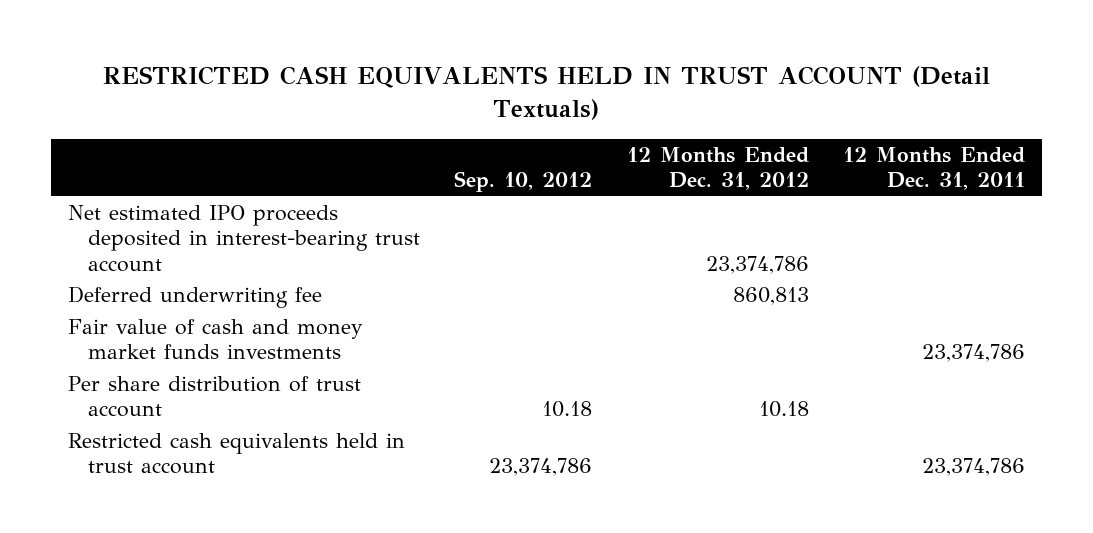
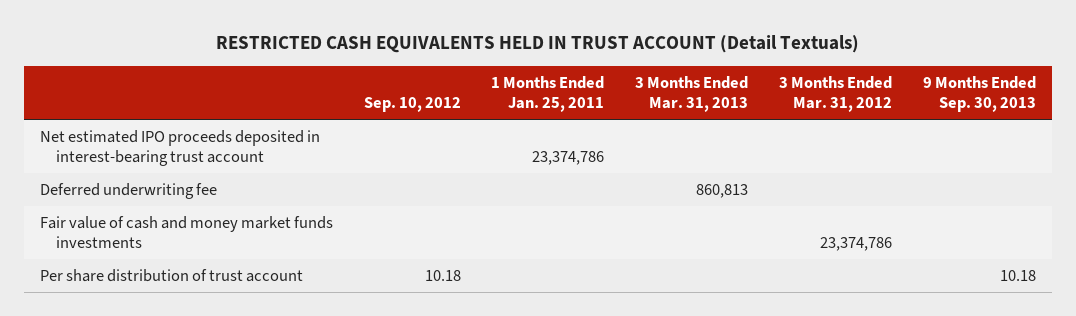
[626,146,809,191] 12 Months Ended Dec. 31, 2012 -> none
[842,146,1025,191] 12 Months Ended Dec. 31, 2011 -> none
none -> [491,75,605,113] 1 Months Ended Jan. 25, 2011
none -> [635,75,749,113] 3 Months Ended Mar. 31, 2013
none -> [779,75,893,113] 3 Months Ended Mar. 31, 2012
none -> [923,75,1037,113] 9 Months Ended Sep. 30, 2013
[67,433,405,475] Restricted cash equivalents held in trust account -> none

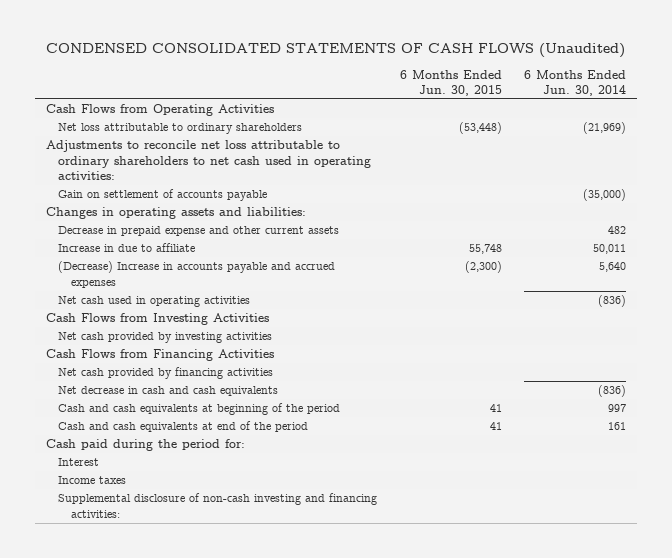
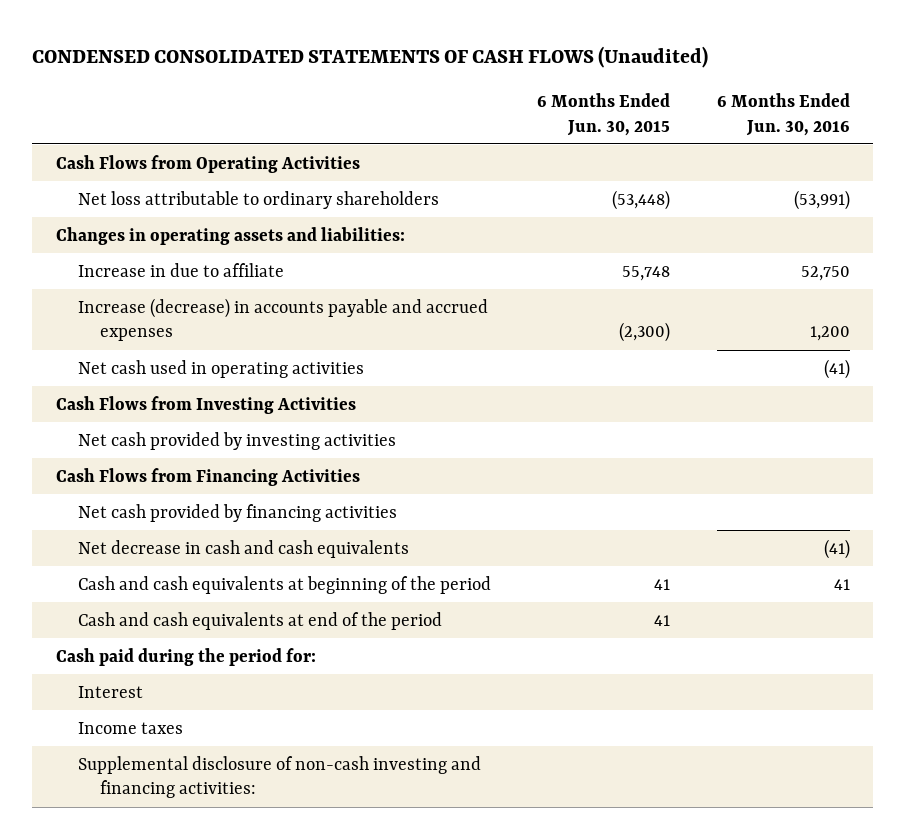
[524,69,627,96] 6 Months Ended Jun. 30, 2014 -> none
none -> [716,92,850,136] 6 Months Ended Jun. 30, 2016
[45,140,372,180] Adjustments to reconcile net loss attributable to ordinary shareholders to net cash used in operating activities: -> none
[58,189,268,202] Gain on settlement of accounts payable -> none
[58,226,340,237] Decrease in prepaid expense and other current assets -> none
[58,261,336,288] (Decrease) Increase in accounts payable and accrued expenses -> [77,297,488,342] Increase (decrease) in accounts payable and accrued expenses

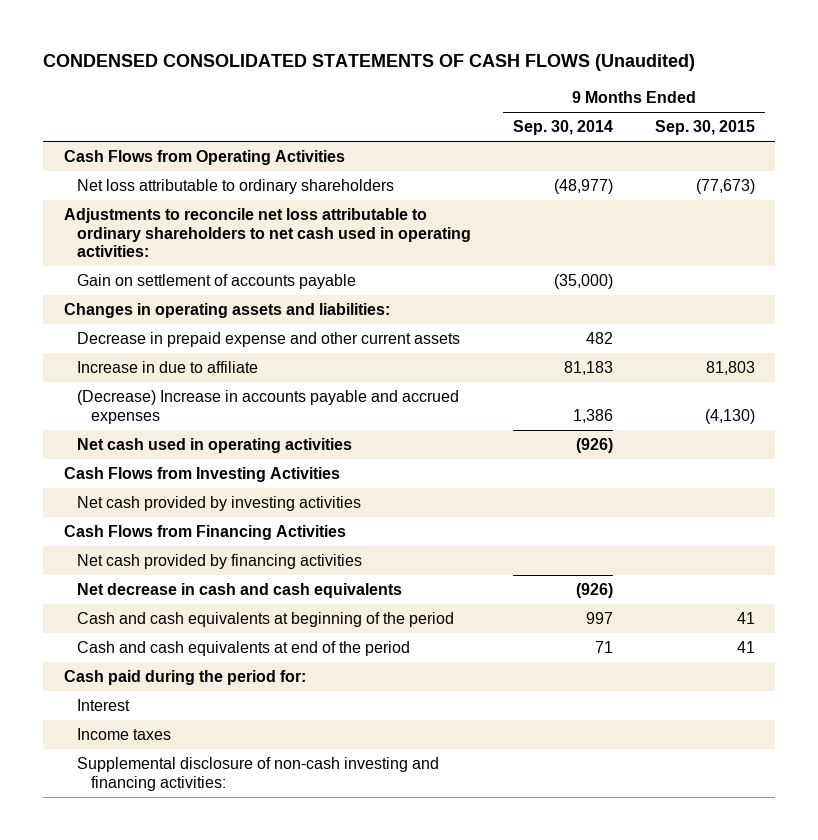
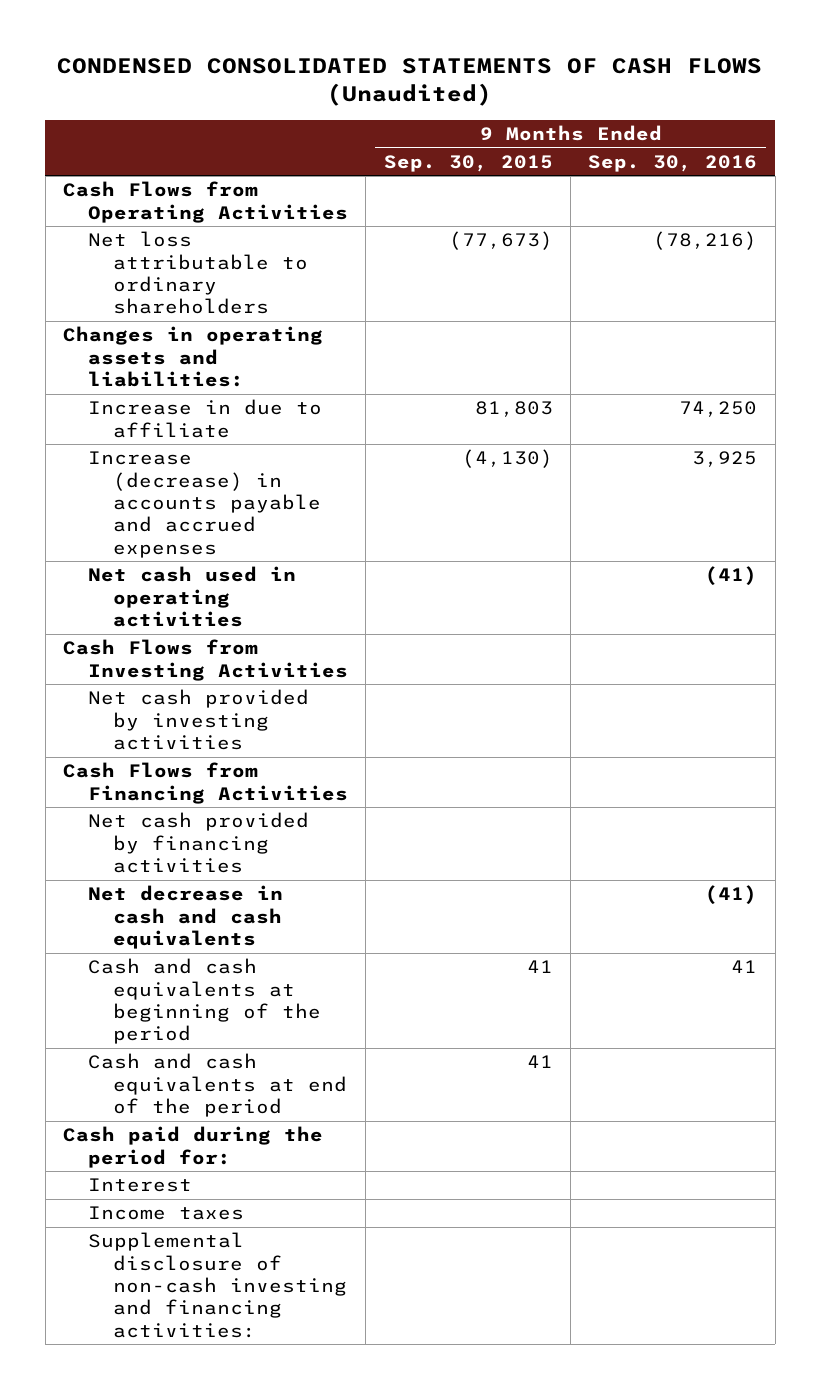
[513,120,614,136] Sep. 30, 2014 -> none
none -> [588,154,758,172] Sep. 30, 2016
[63,207,472,258] Adjustments to reconcile net loss attributable to ordinary shareholders to net cash used in operating activities: -> none
[77,273,357,289] Gain on settlement of accounts payable -> none
[77,331,461,347] Decrease in prepaid expense and other current assets -> none
[77,389,460,424] (Decrease) Increase in accounts payable and accrued expenses -> [88,451,322,558] Increase (decrease) in accounts payable and accrued expenses

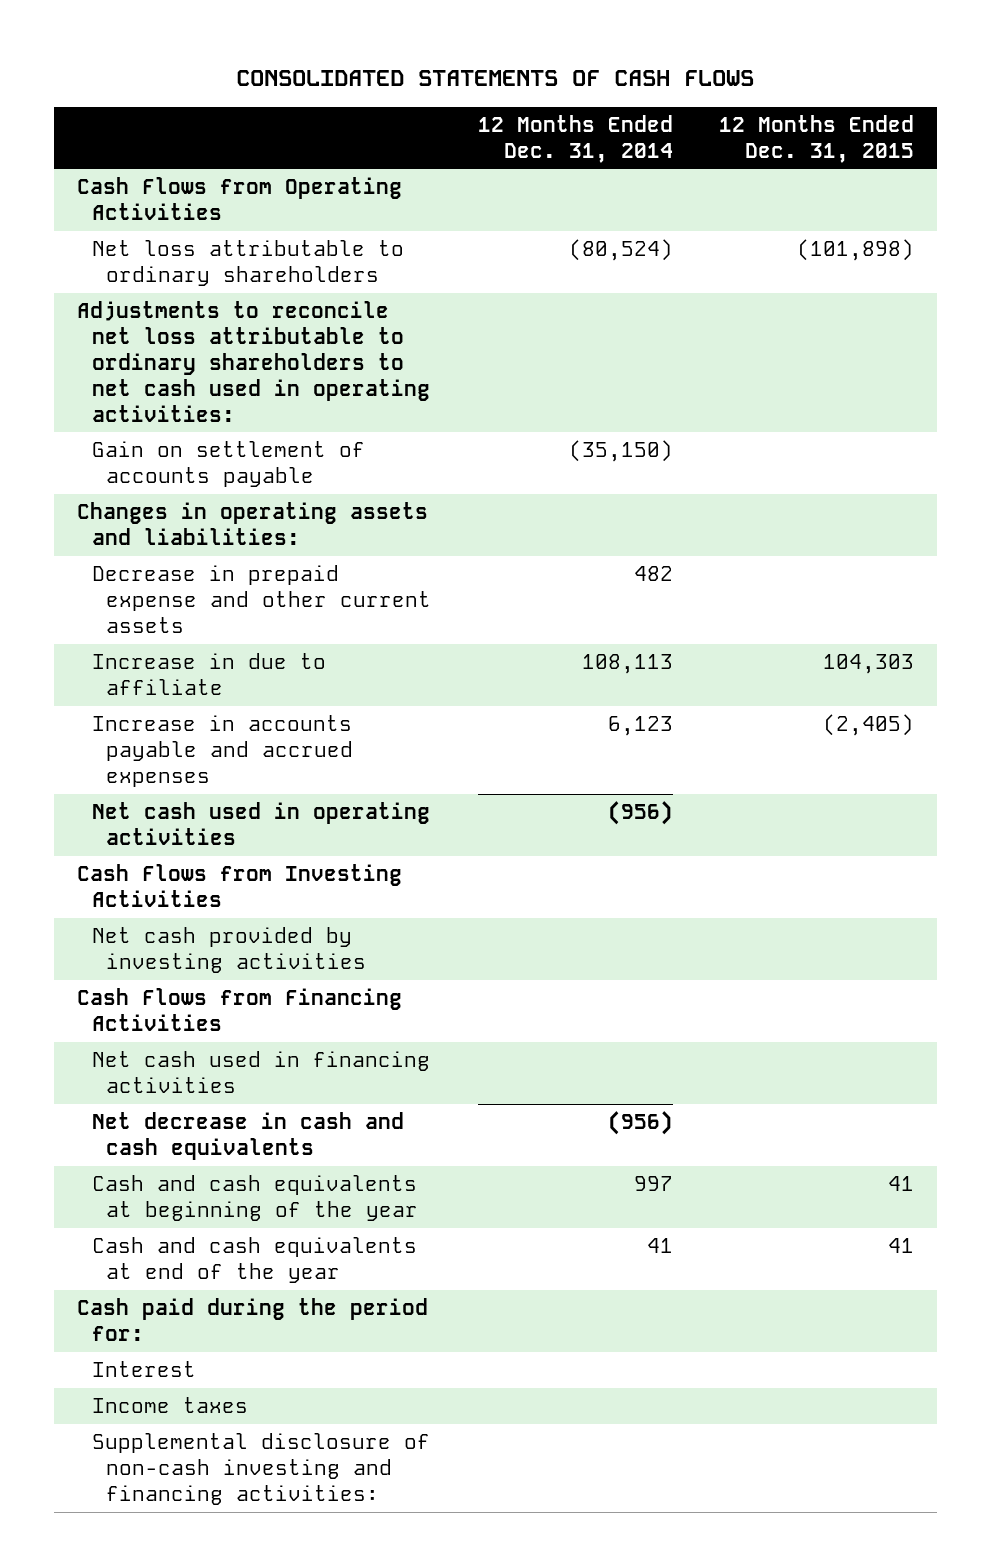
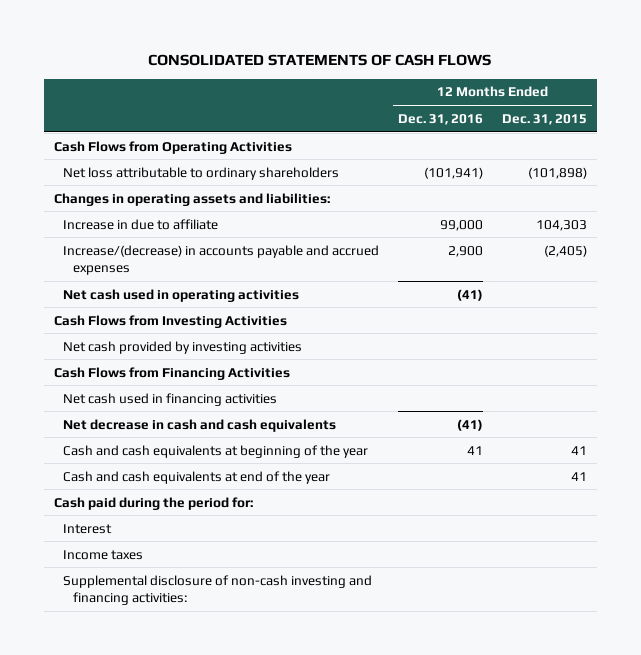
[477,114,673,163] 12 Months Ended Dec. 31, 2014 -> none
none -> [398,113,484,125] Dec. 31, 2016
[76,301,430,422] Adjustments to reconcile net loss attributable to ordinary shareholders to net cash used in operating activities: -> none
[91,441,365,488] Gain on settlement of accounts payable -> none
[91,565,432,633] Decrease in prepaid expense and other current assets -> none
[91,715,354,787] Increase in accounts payable and accrued expenses -> [63,244,380,275] Increase/(decrease) in accounts payable and accrued expenses

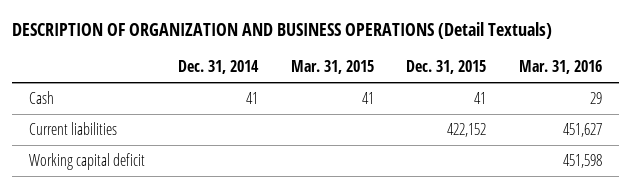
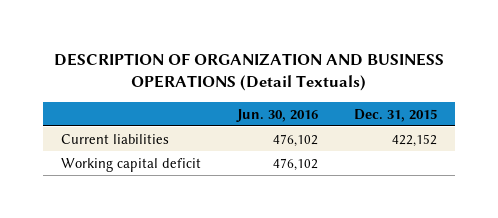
[177,60,259,75] Dec. 31, 2014 -> none
[290,60,374,75] Mar. 31, 2015 -> none
[519,60,603,75] Mar. 31, 2016 -> none
none -> [235,108,318,122] Jun. 30, 2016
[28,90,54,104] Cash -> none

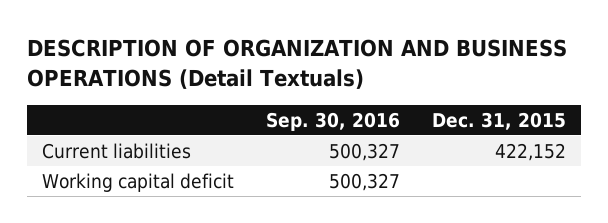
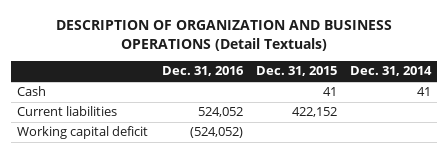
[265,111,400,131] Sep. 30, 2016 -> none
none -> [161,66,244,77] Dec. 31, 2016
none -> [349,66,432,77] Dec. 31, 2014
none -> [17,86,47,97] Cash

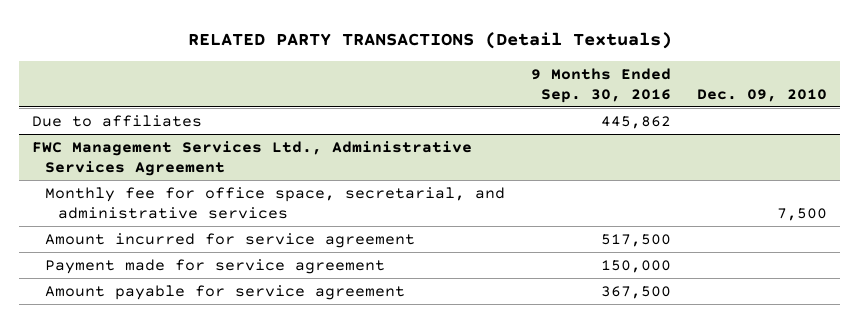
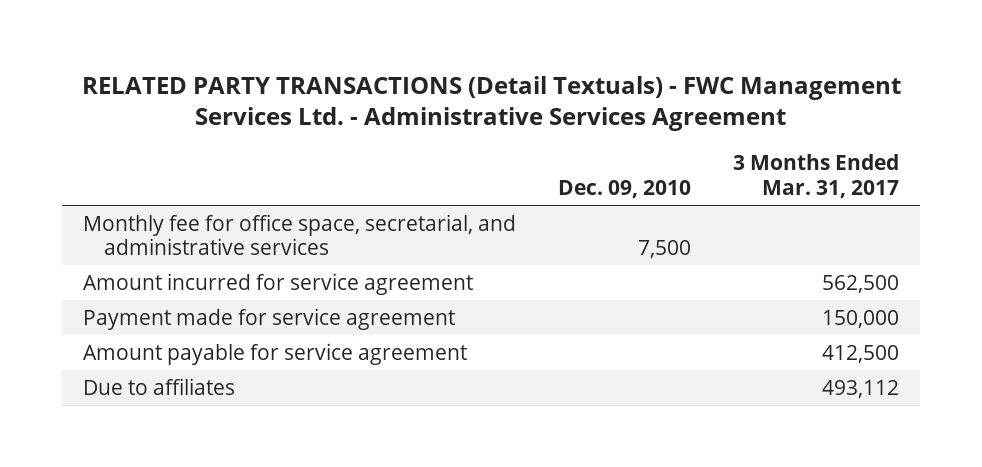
[187,31,672,49] RELATED PARTY TRANSACTIONS (Detail Textuals) -> [82,75,902,132] RELATED PARTY TRANSACTIONS (Detail Textuals) - FWC Management Services Ltd. - Administrative Services Agreement
[531,67,672,103] 9 Months Ended Sep. 30, 2016 -> none
none -> [732,154,899,198] 3 Months Ended Mar. 31, 2017
none -> [83,213,517,255] Monthly fee for office space, secretarial, and administrative services
none -> [83,272,474,295] Amount incurred for service agreement
none -> [83,307,456,330] Payment made for service agreement
none -> [83,342,468,365] Amount payable for service agreement
[32,140,473,176] FWC Management Services Ltd., Administrative Services Agreement -> none
[45,186,506,219] Monthly fee for office space, secretarial, and administrative services -> none
[45,232,416,248] Amount incurred for service agreement -> none
[45,258,386,274] Payment made for service agreement -> none
[45,284,406,300] Amount payable for service agreement -> none

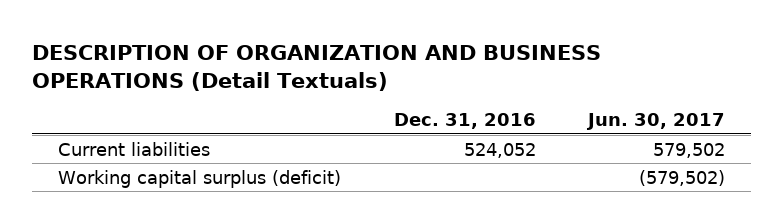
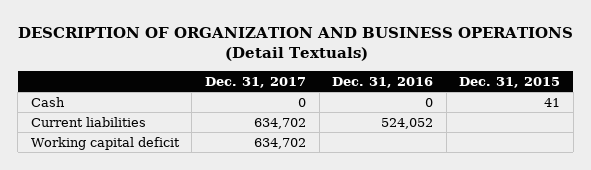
[586,113,726,131] Jun. 30, 2017 -> none
none -> [204,76,306,88] Dec. 31, 2017
none -> [459,76,561,88] Dec. 31, 2015
none -> [30,96,65,107] Cash
[58,169,342,188] Working capital surplus (deficit) -> [30,136,180,150] Working capital deficit

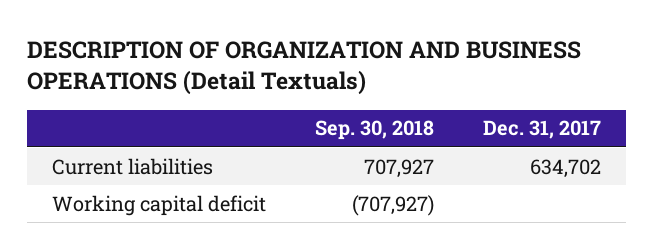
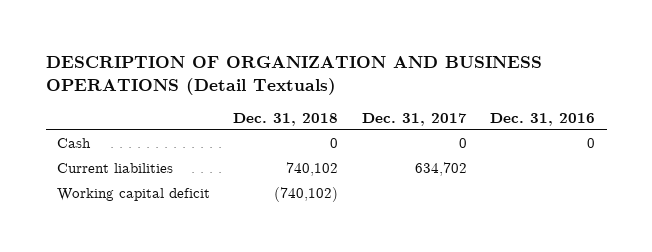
[314,120,434,141] Sep. 30, 2018 -> none
none -> [233,112,339,126] Dec. 31, 2018
none -> [490,112,596,126] Dec. 31, 2016
none -> [57,138,92,149] Cash

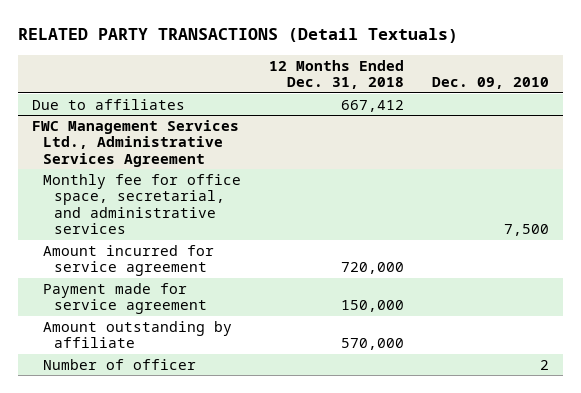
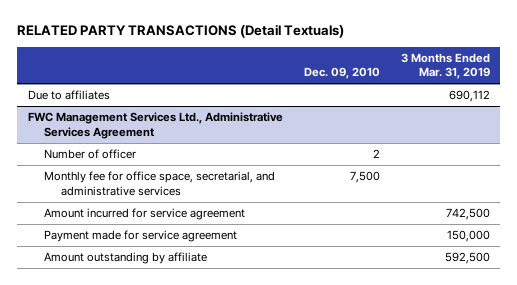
[268,59,404,90] 12 Months Ended Dec. 31, 2018 -> none
none -> [400,52,490,80] 3 Months Ended Mar. 31, 2019
[42,358,196,370] Number of officer -> [44,149,137,160] Number of officer

